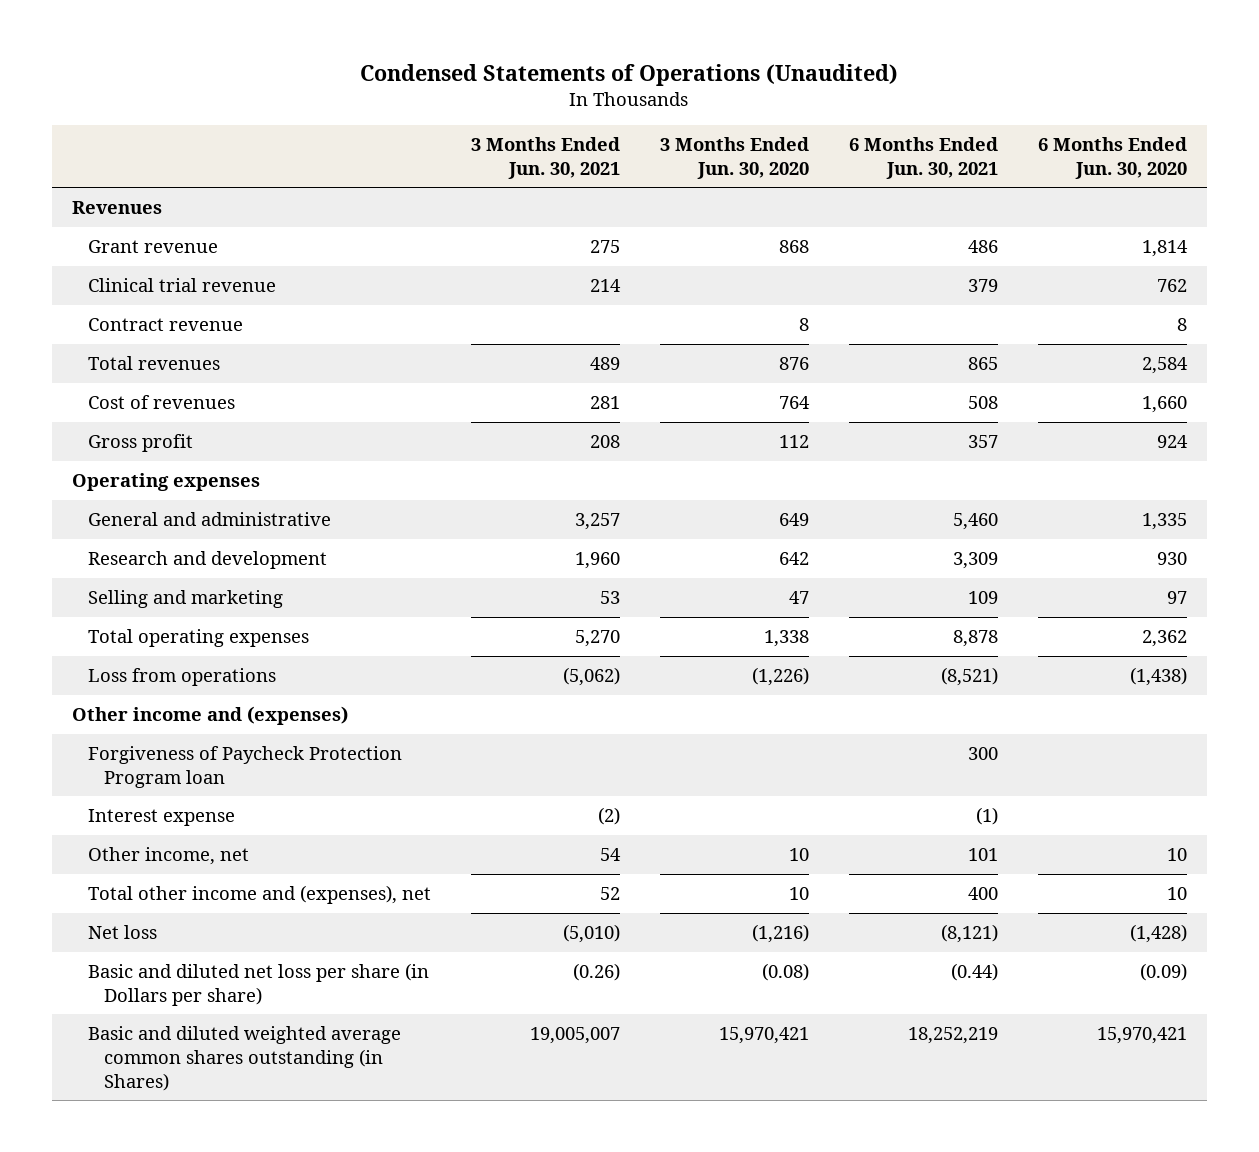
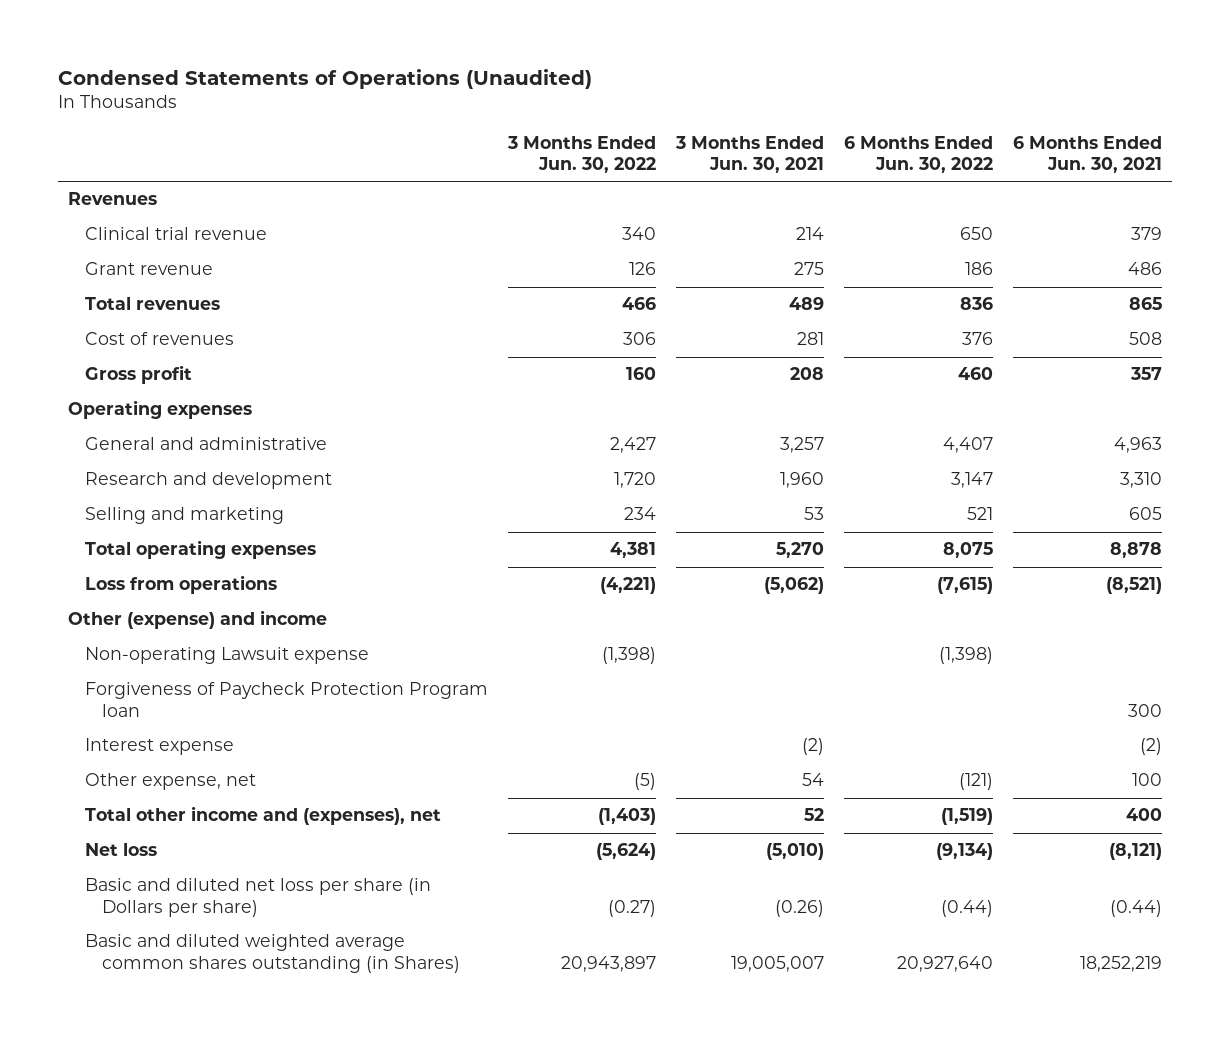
[659,137,809,179] 3 Months Ended Jun. 30, 2020 -> none
[1037,137,1187,179] 6 Months Ended Jun. 30, 2020 -> none
none -> [506,135,656,174] 3 Months Ended Jun. 30, 2022
none -> [843,135,993,174] 6 Months Ended Jun. 30, 2022
[87,318,243,332] Contract revenue -> none
[87,240,218,254] Grant revenue -> [84,262,213,276] Grant revenue
[952,513,998,531] 5,460 -> [1113,437,1162,454] 4,963
[952,552,998,570] 3,309 -> [1119,472,1162,489] 3,310
[967,591,998,605] 109 -> [1128,507,1162,521] 605
[72,706,349,726] Other income and (expenses) -> [67,610,327,630] Other (expense) and income
none -> [84,647,369,665] Non-operating Lawsuit expense
[975,807,998,826] (1) -> [1139,738,1162,756] (2)
[87,847,249,866] Other income, net -> [84,773,256,791] Other expense, net
[967,848,998,862] 101 -> [1131,773,1162,787] 100

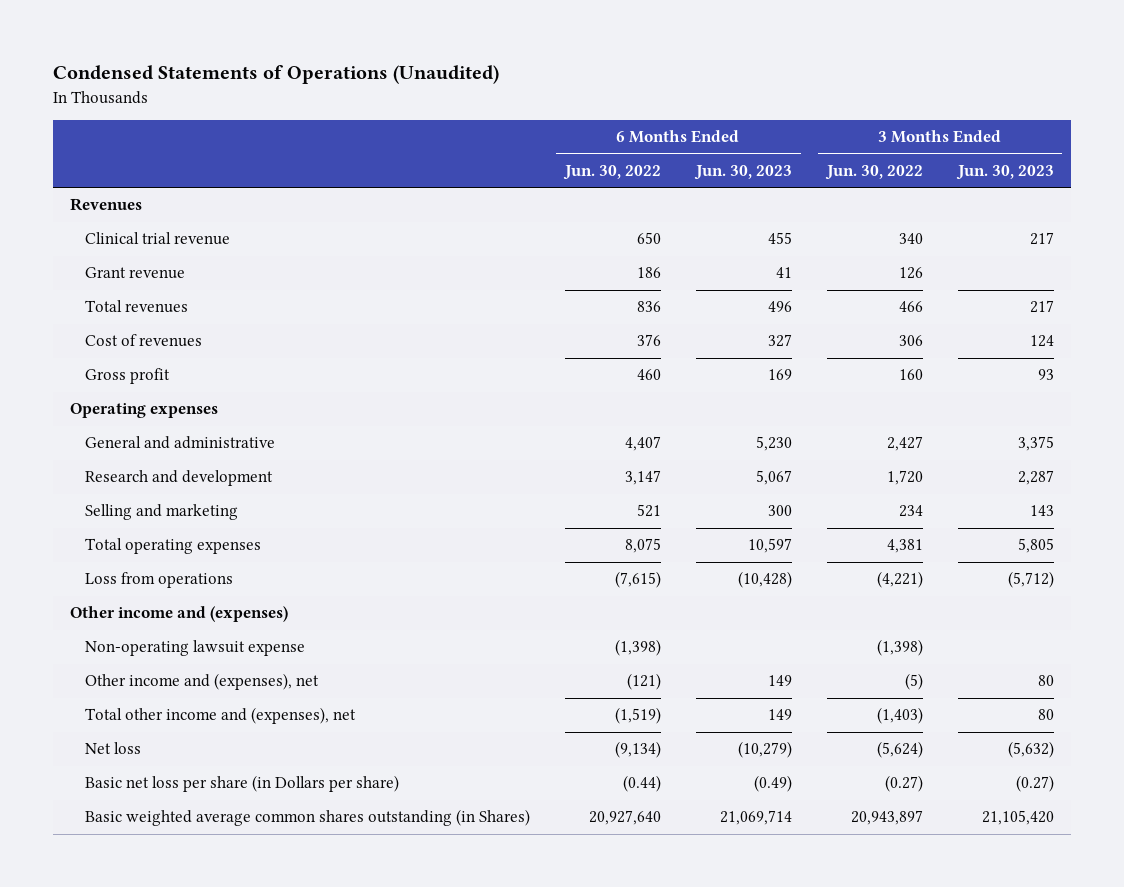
[674,135,824,174] 3 Months Ended Jun. 30, 2021 -> none
[1012,135,1162,174] 6 Months Ended Jun. 30, 2021 -> none
none -> [693,164,792,180] Jun. 30, 2023
none -> [955,164,1054,180] Jun. 30, 2023
[84,682,488,717] Forgiveness of Paycheck Protection Program loan -> none
[84,738,234,756] Interest expense -> none
[67,610,327,630] Other (expense) and income -> [70,606,289,623] Other income and (expenses)
[84,647,369,665] Non-operating Lawsuit expense -> [85,640,306,657] Non-operating lawsuit expense
[84,773,256,791] Other expense, net -> [85,673,320,691] Other income and (expenses), net
[84,878,431,917] Basic and diluted net loss per share (in Dollars per share) -> [85,775,400,793] Basic net loss per share (in Dollars per share)
[84,934,460,973] Basic and diluted weighted average common shares outstanding (in Shares) -> [85,809,531,827] Basic weighted average common shares outstanding (in Shares)

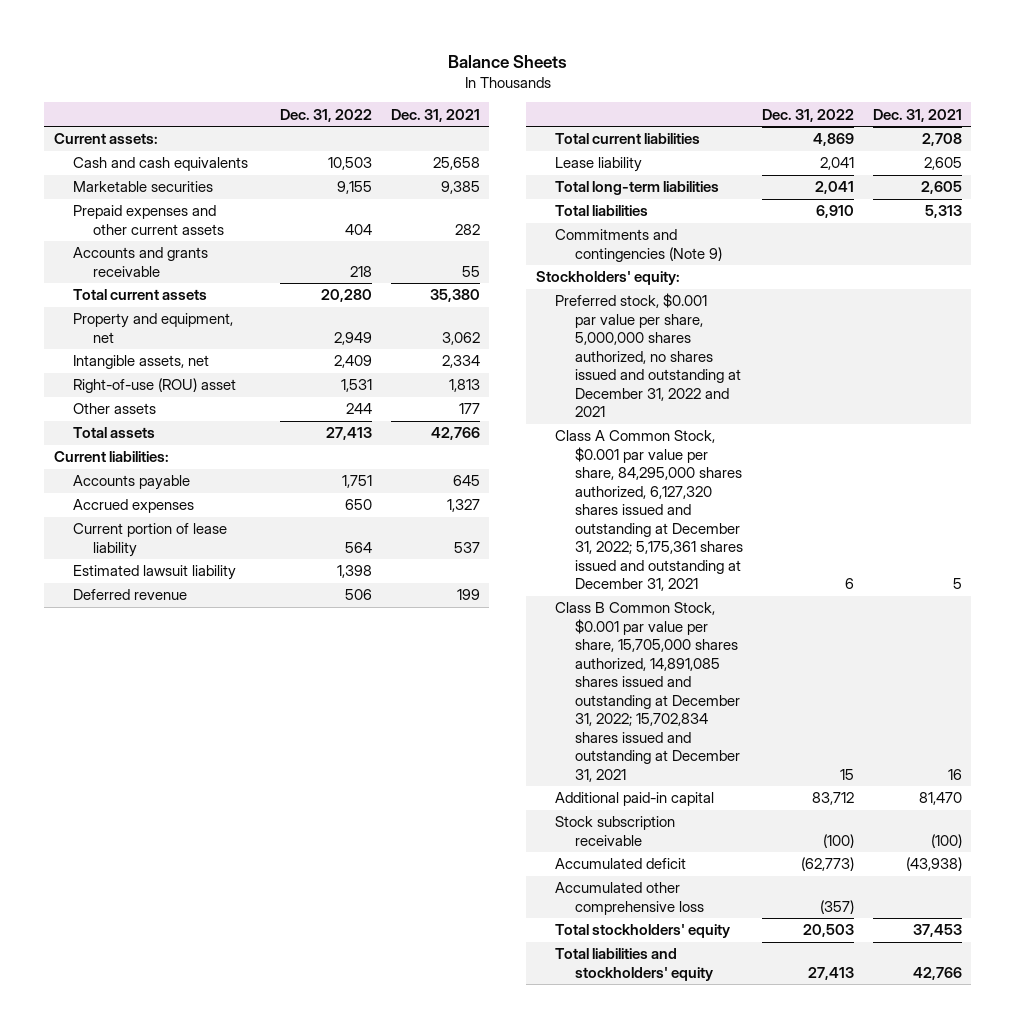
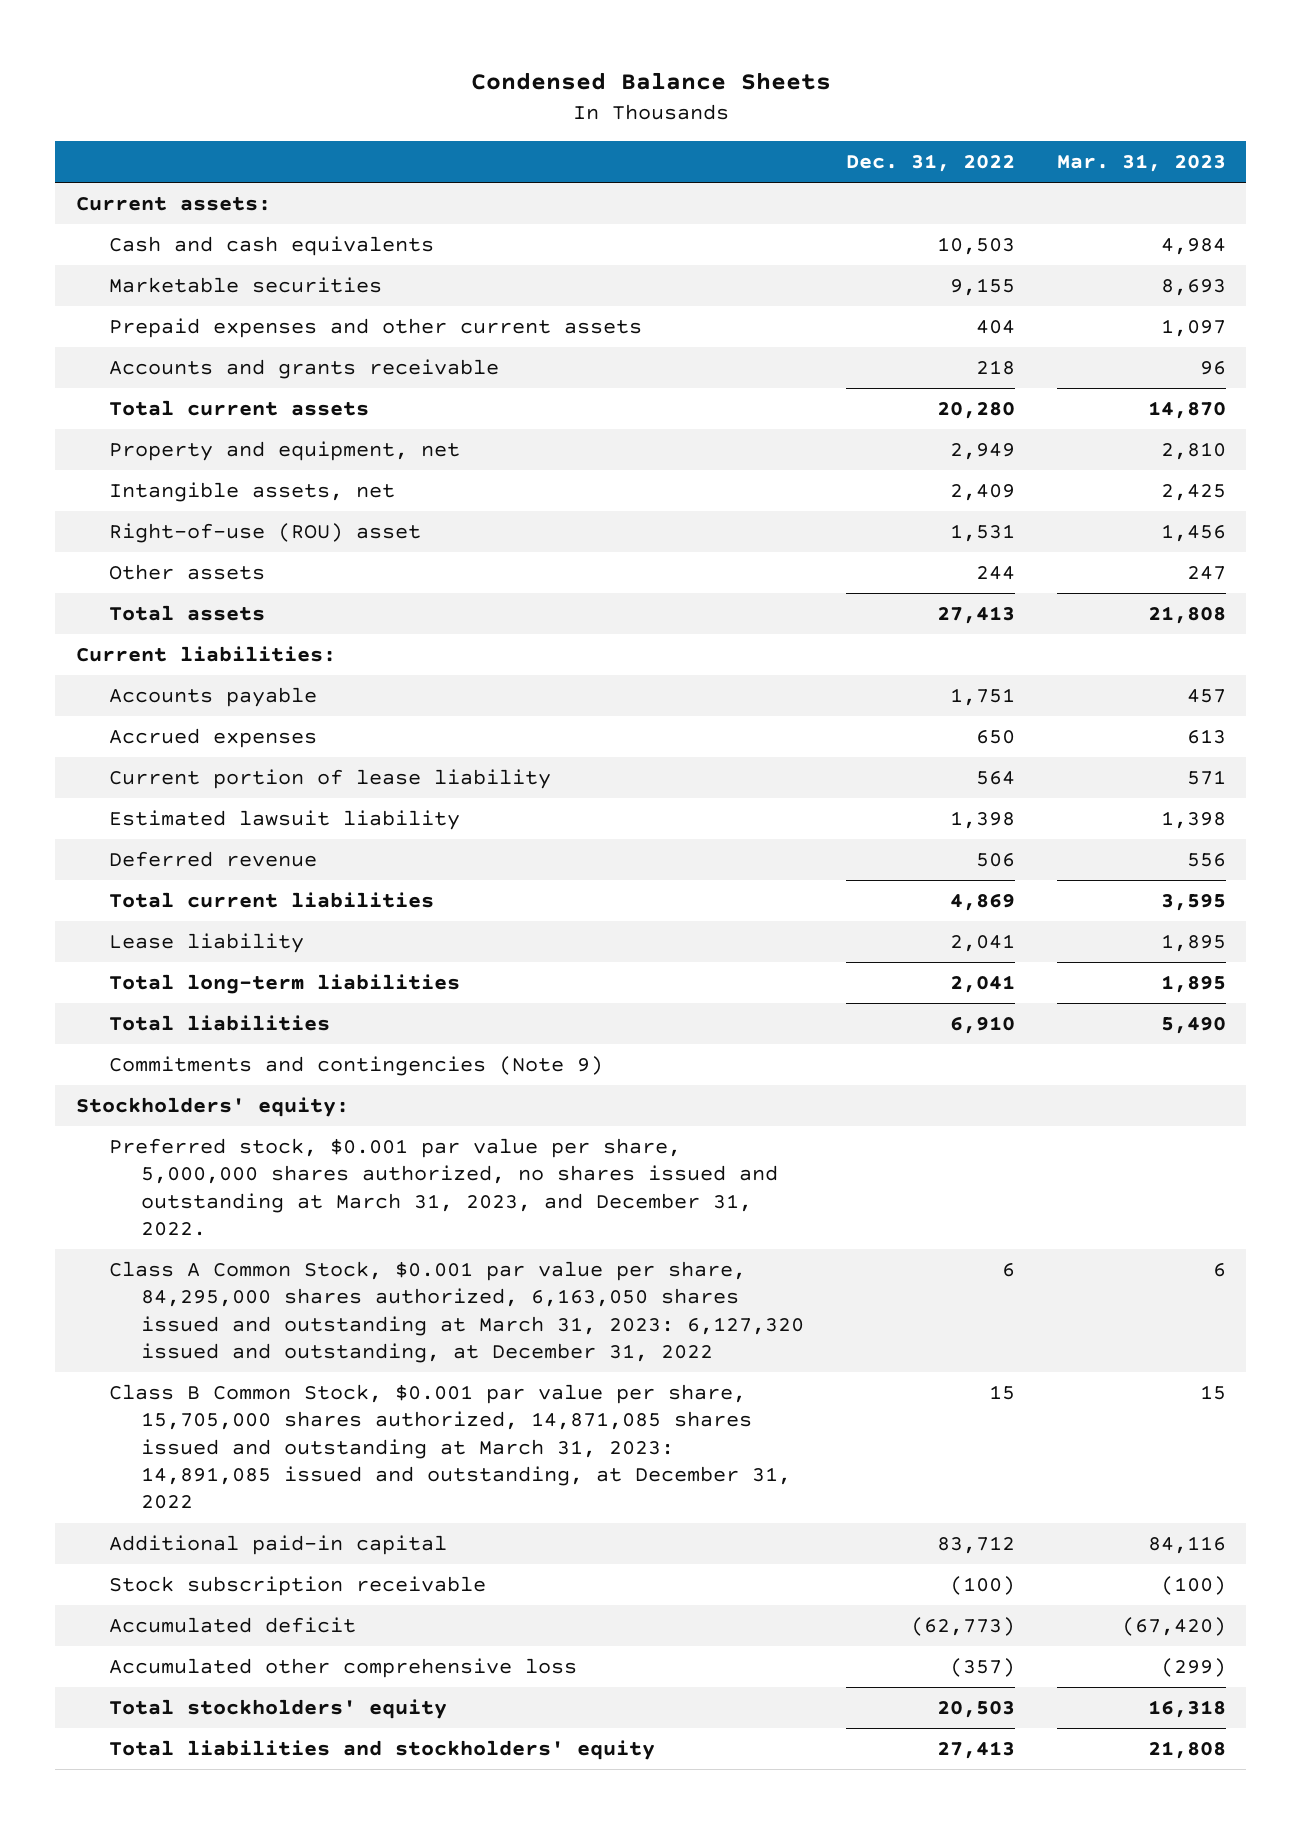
[447,54,567,68] Balance Sheets -> [470,72,831,91] Condensed Balance Sheets
[390,108,480,122] Dec. 31, 2021 -> none
none -> [1056,153,1226,172] Mar. 31, 2023
[555,293,741,418] Preferred stock, $0.001 par value per share, 5,000,000 shares authorized, no shares issued and outstanding at December 31, 2022 and 2021 -> [108,1138,779,1237] Preferred stock, $0.001 par value per share, 5,000,000 shares authorized, no shares issued and outstanding at March 31, 2023, and December 31, 2022.
[555,430,743,592] Class A Common Stock, $0.001 par value per share, 84,295,000 shares authorized, 6,127,320 shares issued and outstanding at December 31, 2022; 5,175,361 shares issued and outstanding at December 31, 2021 -> [108,1261,805,1364] Class A Common Stock, $0.001 par value per share, 84,295,000 shares authorized, 6,163,050 shares issued and outstanding at March 31, 2023: 6,127,320 issued and outstanding, at December 31, 2022
[555,602,740,782] Class B Common Stock, $0.001 par value per share, 15,705,000 shares authorized, 14,891,085 shares issued and outstanding at December 31, 2022; 15,702,834 shares issued and outstanding at December 31, 2021 -> [108,1384,792,1510] Class B Common Stock, $0.001 par value per share, 15,705,000 shares authorized, 14,871,085 shares issued and outstanding at March 31, 2023: 14,891,085 issued and outstanding, at December 31, 2022

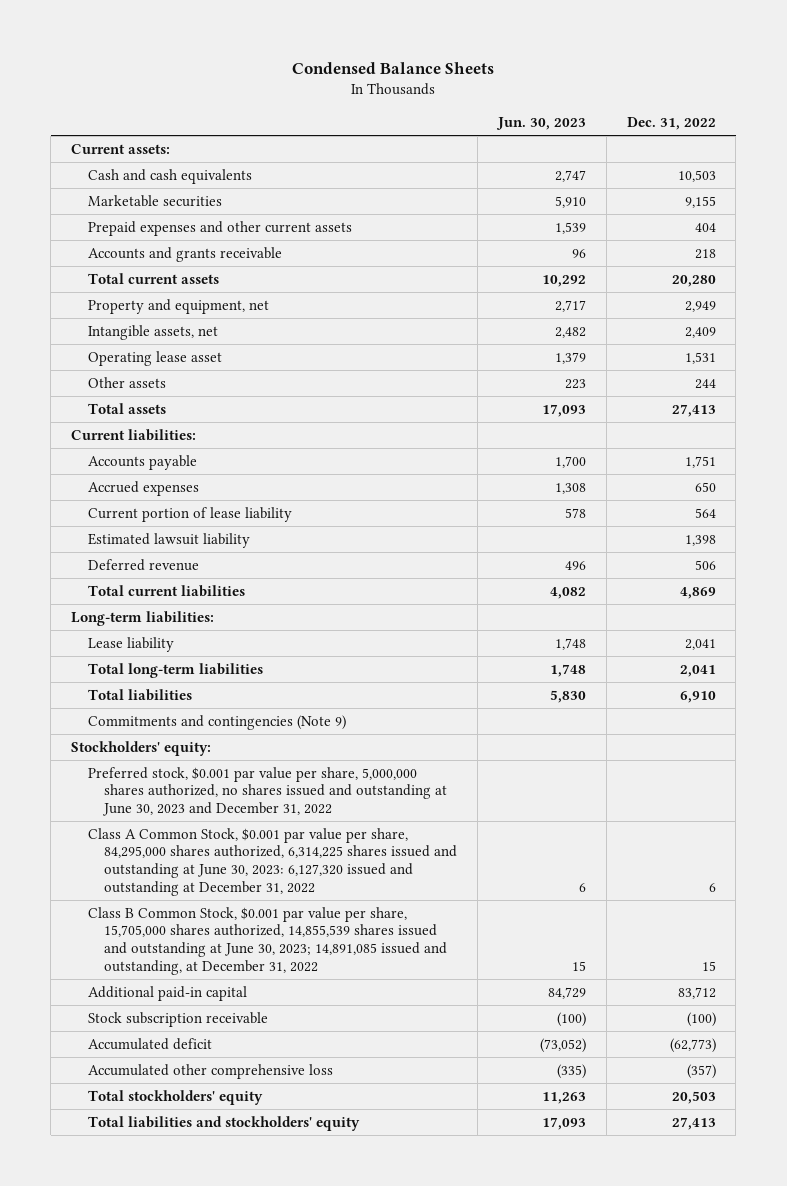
[1056,153,1226,172] Mar. 31, 2023 -> none
none -> [495,117,586,131] Jun. 30, 2023
[108,523,421,544] Right-of-use (ROU) asset -> [87,350,222,366] Operating lease asset
none -> [71,610,215,626] Long-term liabilities:
[108,1138,779,1237] Preferred stock, $0.001 par value per share, 5,000,000 shares authorized, no shares issued and outstanding at March 31, 2023, and December 31, 2022. -> [87,766,447,816] Preferred stock, $0.001 par value per share, 5,000,000 shares authorized, no shares issued and outstanding at June 30, 2023 and December 31, 2022
[108,1261,805,1364] Class A Common Stock, $0.001 par value per share, 84,295,000 shares authorized, 6,163,050 shares issued and outstanding at March 31, 2023: 6,127,320 issued and outstanding, at December 31, 2022 -> [87,827,457,896] Class A Common Stock, $0.001 par value per share, 84,295,000 shares authorized, 6,314,225 shares issued and outstanding at June 30, 2023: 6,127,320 issued and outstanding at December 31, 2022
[108,1384,792,1510] Class B Common Stock, $0.001 par value per share, 15,705,000 shares authorized, 14,871,085 shares issued and outstanding at March 31, 2023: 14,891,085 issued and outstanding, at December 31, 2022 -> [87,906,447,975] Class B Common Stock, $0.001 par value per share, 15,705,000 shares authorized, 14,855,539 shares issued and outstanding at June 30, 2023; 14,891,085 issued and outstanding, at December 31, 2022

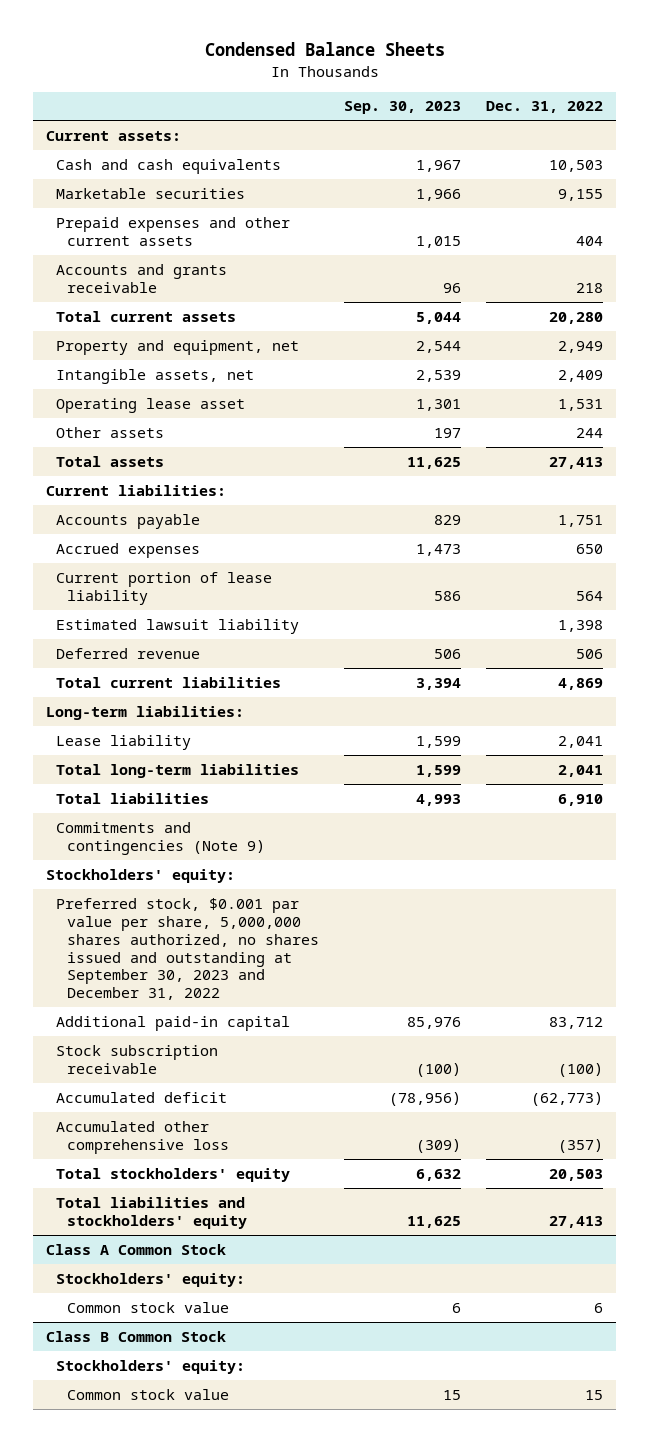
[495,117,586,131] Jun. 30, 2023 -> none
none -> [344,101,462,115] Sep. 30, 2023
[87,827,457,896] Class A Common Stock, $0.001 par value per share, 84,295,000 shares authorized, 6,314,225 shares issued and outstanding at June 30, 2023: 6,127,320 issued and outstanding at December 31, 2022 -> none
[87,906,447,975] Class B Common Stock, $0.001 par value per share, 15,705,000 shares authorized, 14,855,539 shares issued and outstanding at June 30, 2023; 14,891,085 issued and outstanding, at December 31, 2022 -> none
[87,766,447,816] Preferred stock, $0.001 par value per share, 5,000,000 shares authorized, no shares issued and outstanding at June 30, 2023 and December 31, 2022 -> [56,897,319,1001] Preferred stock, $0.001 par value per share, 5,000,000 shares authorized, no shares issued and outstanding at September 30, 2023 and December 31, 2022
none -> [45,1243,226,1255] Class A Common Stock
none -> [56,1272,246,1287] Stockholders' equity:
none -> [66,1301,229,1313] Common stock value
none -> [45,1330,226,1342] Class B Common Stock
none -> [56,1359,246,1374] Stockholders' equity:
none -> [66,1388,229,1400] Common stock value

